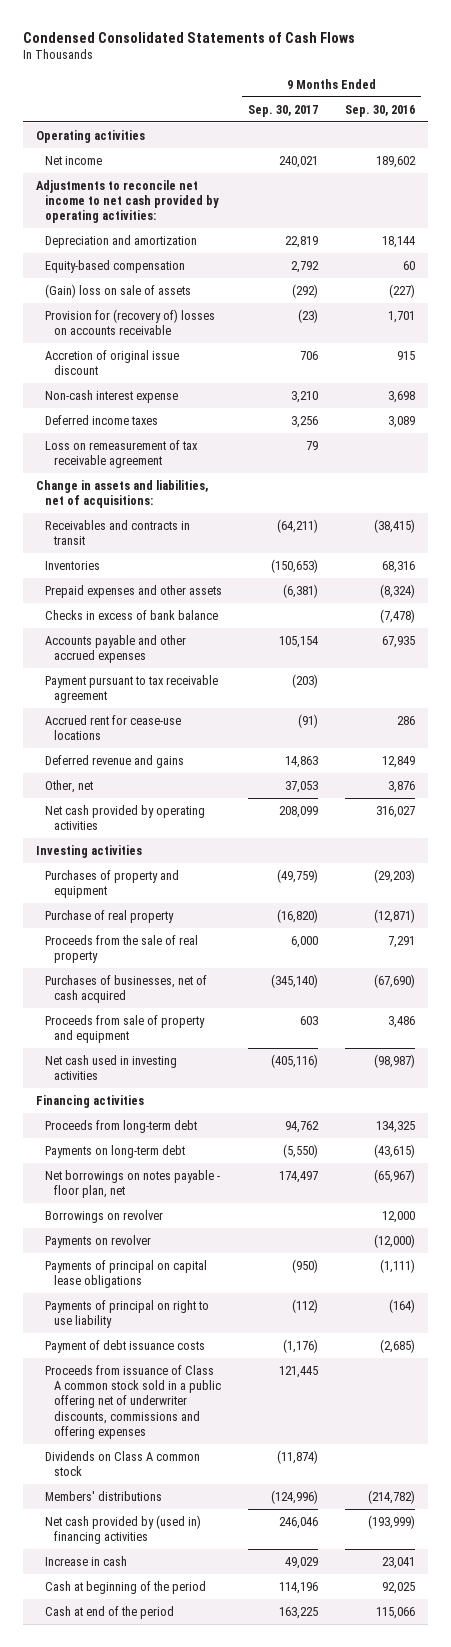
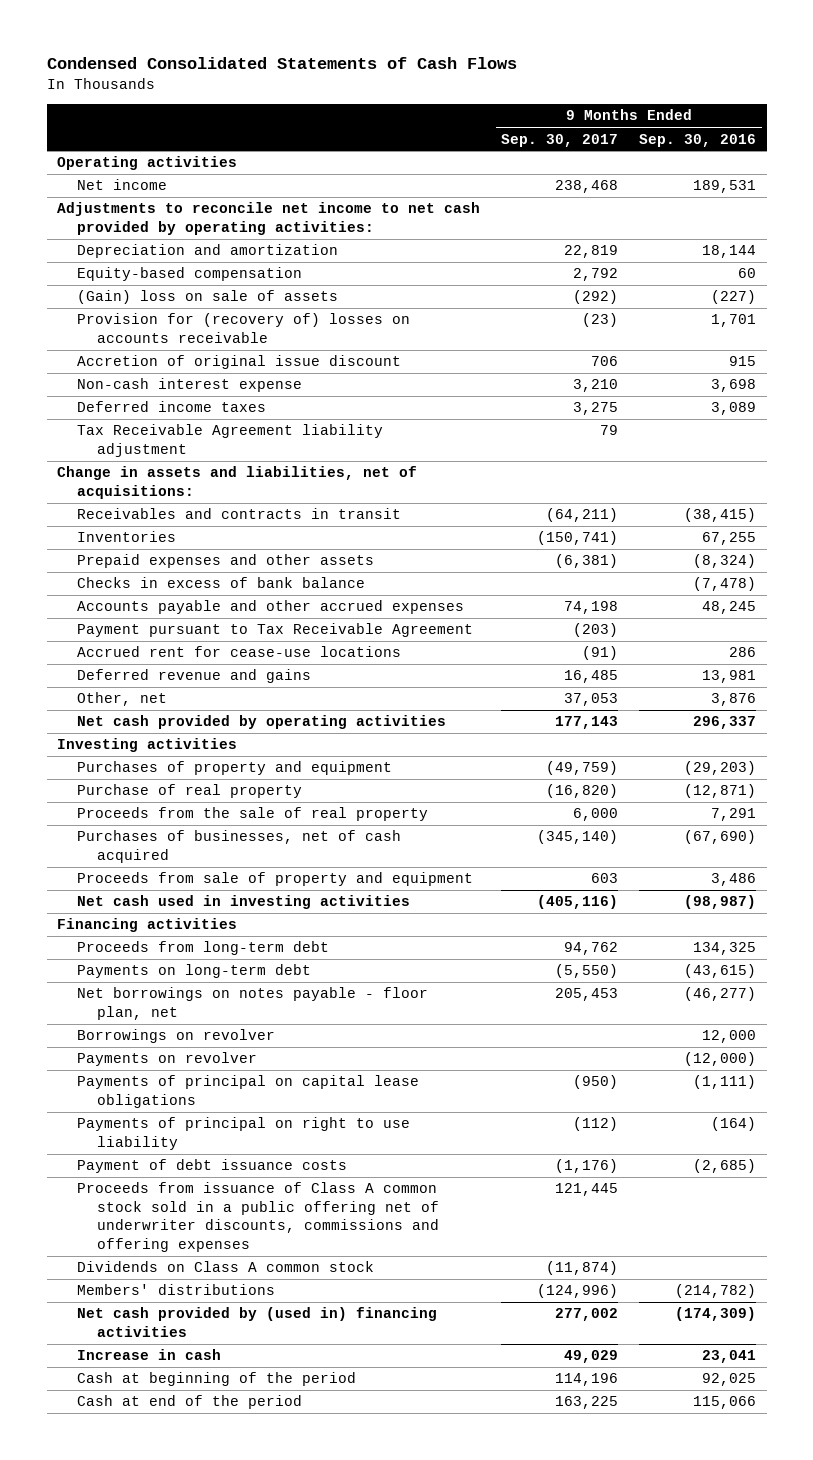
[279,155,319,168] 240,021 -> [555,180,619,194] 238,468
[375,155,416,168] 189,602 -> [693,180,757,194] 189,531
[45,439,199,469] Loss on remeasurement of tax receivable agreement -> none
[291,415,319,428] 3,256 -> [573,402,619,416] 3,275
none -> [77,424,384,457] Tax Receivable Agreement liability adjustment
[271,558,319,573] (150,653) -> [537,531,619,546] (150,741)
[381,560,415,573] 68,316 -> [702,532,757,546] 67,255
[279,635,319,648] 105,154 -> [564,601,619,615] 74,198
[381,635,415,648] 67,935 -> [702,601,757,615] 48,245
[45,674,219,704] Payment pursuant to tax receivable agreement -> [77,623,474,638] Payment pursuant to Tax Receivable Agreement
[285,755,319,768] 14,863 -> [564,670,619,684] 16,485
[381,755,415,768] 12,849 -> [702,670,757,684] 13,981
[279,805,319,818] 208,099 -> [555,716,619,730] 177,143
[375,805,415,818] 316,027 -> [693,716,757,730] 296,337
[279,1170,319,1183] 174,497 -> [555,988,619,1002] 205,453
[373,1168,415,1183] (65,967) -> [684,987,757,1002] (46,277)
[279,1516,319,1529] 246,046 -> [555,1308,619,1322] 277,002
[367,1514,415,1529] (193,999) -> [675,1307,757,1322] (174,309)

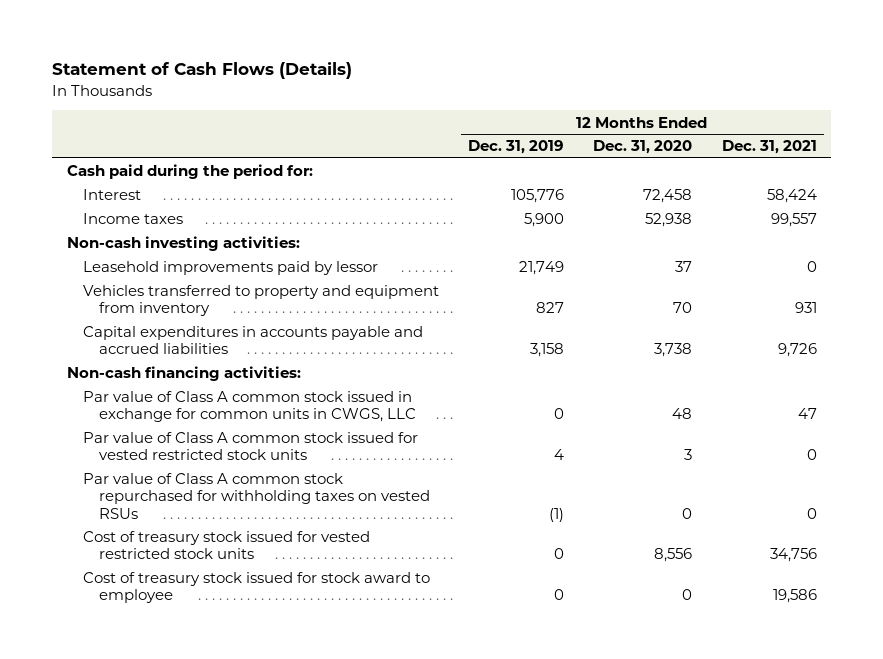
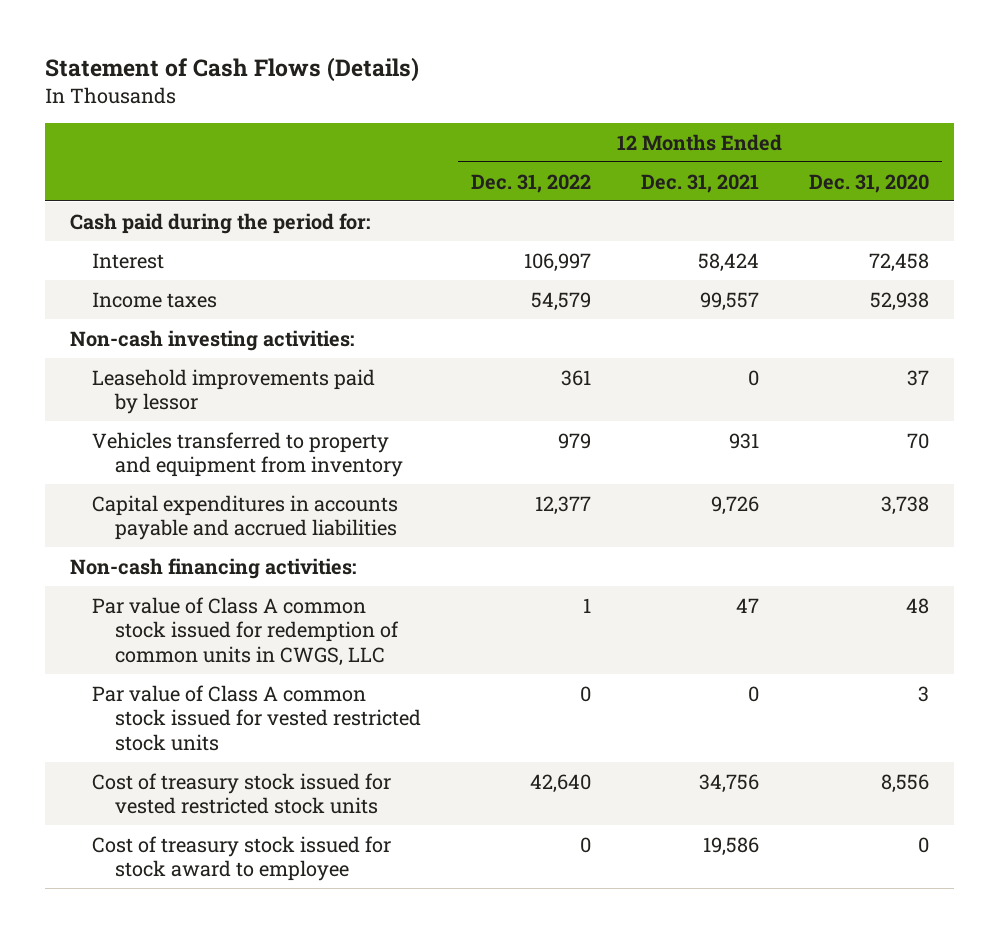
[468,140,565,155] Dec. 31, 2019 -> none
none -> [470,173,591,193] Dec. 31, 2022
[82,391,416,423] Par value of Class A common stock issued in exchange for common units in CWGS, LLC -> [92,596,399,666] Par value of Class A common stock issued for redemption of common units in CWGS, LLC
[82,473,430,519] Par value of Class A common stock repurchased for withholding taxes on vested RSUs -> none

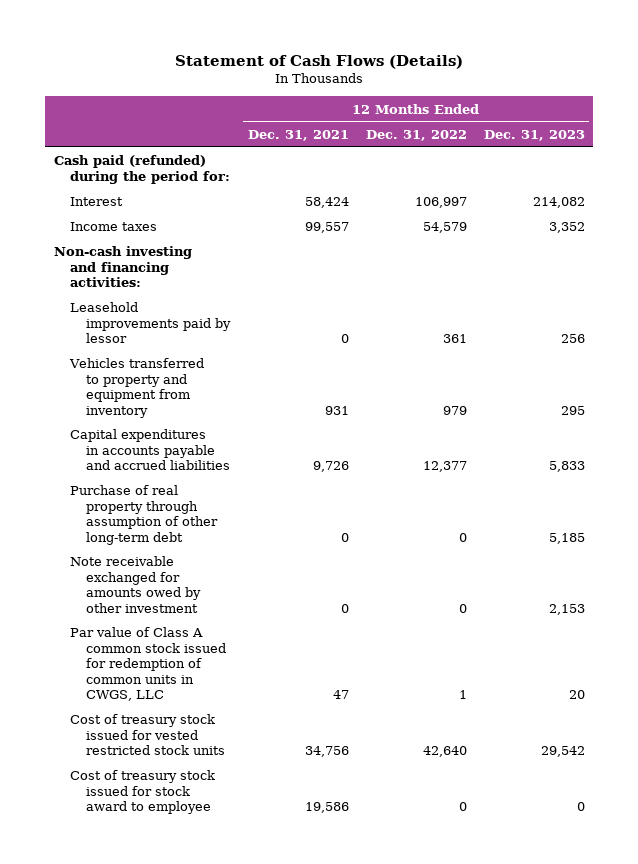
[809,173,930,193] Dec. 31, 2020 -> none
none -> [483,129,585,141] Dec. 31, 2023
[69,212,370,234] Cash paid during the period for: -> [53,155,231,184] Cash paid (refunded) during the period for:
[69,329,354,351] Non-cash investing activities: -> [53,246,192,288] Non-cash investing and financing activities:
[69,557,356,579] Non-cash financing activities: -> none
none -> [70,485,219,545] Purchase of real property through assumption of other long-term debt
none -> [70,556,202,613] Note receivable exchanged for amounts owed by other investment
[92,684,421,751] Par value of Class A common stock issued for vested restricted stock units -> none

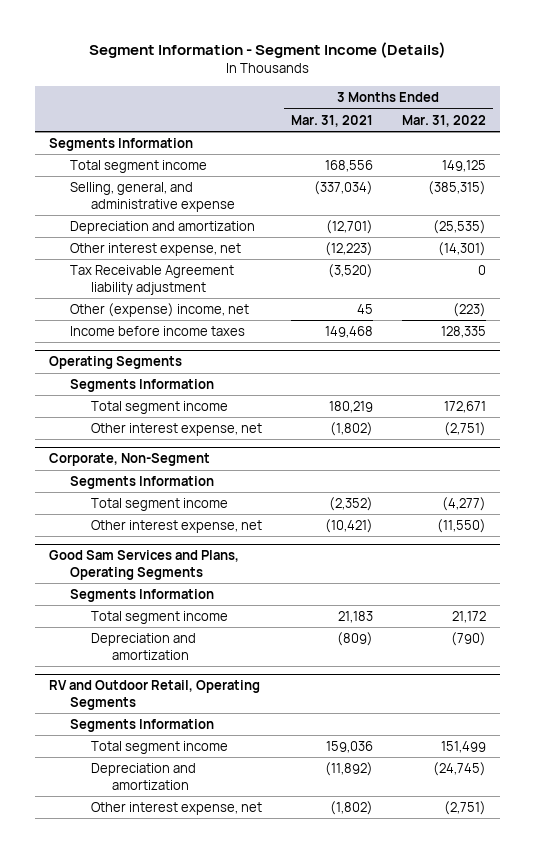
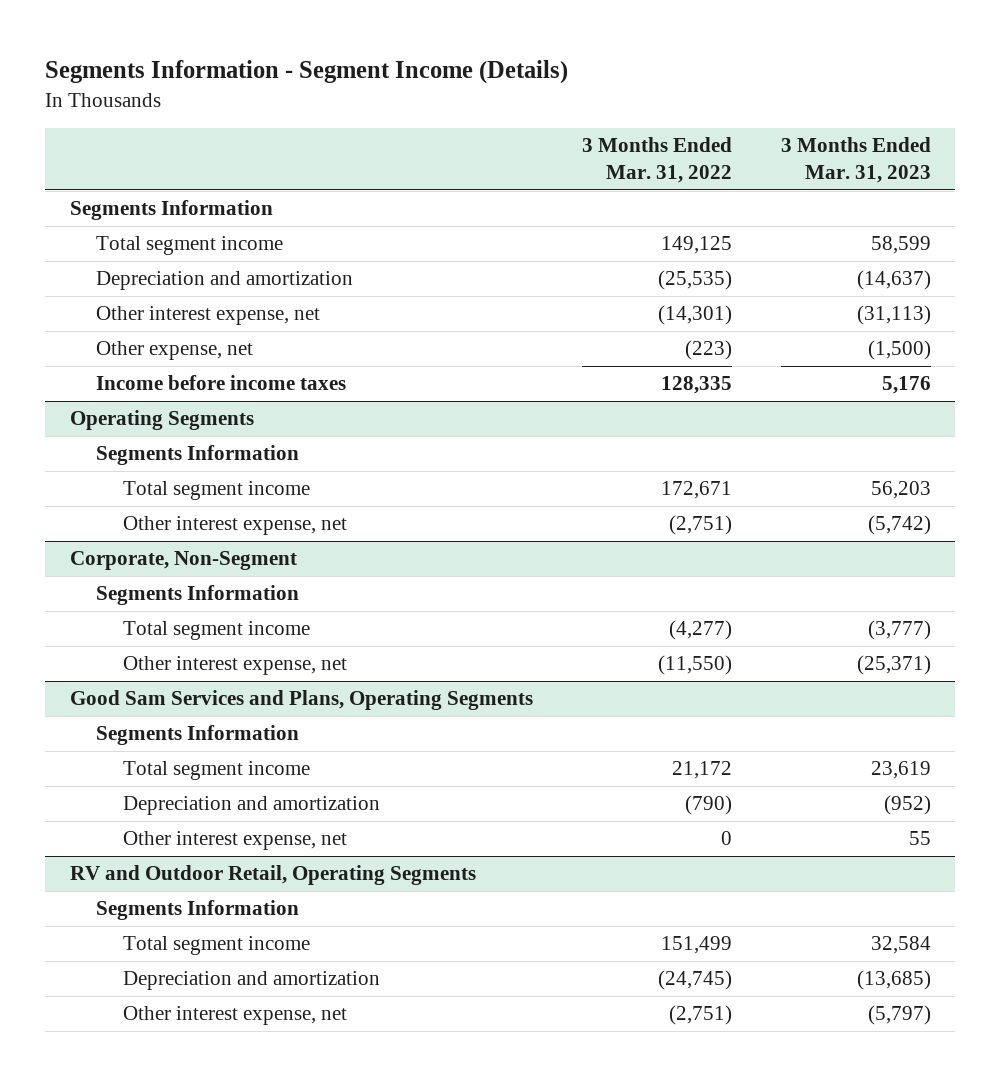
[88,42,446,59] Segment Information - Segment Income (Details) -> [45,59,569,84] Segments Information - Segment Income (Details)
[290,114,373,127] Mar. 31, 2021 -> none
none -> [780,137,931,183] 3 Months Ended Mar. 31, 2023
[70,181,235,212] Selling, general, and administrative expense -> none
[70,264,235,295] Tax Receivable Agreement liability adjustment -> none
[70,302,250,317] Other (expense) income, net -> [96,341,254,361] Other expense, net
none -> [122,831,347,851] Other interest expense, net

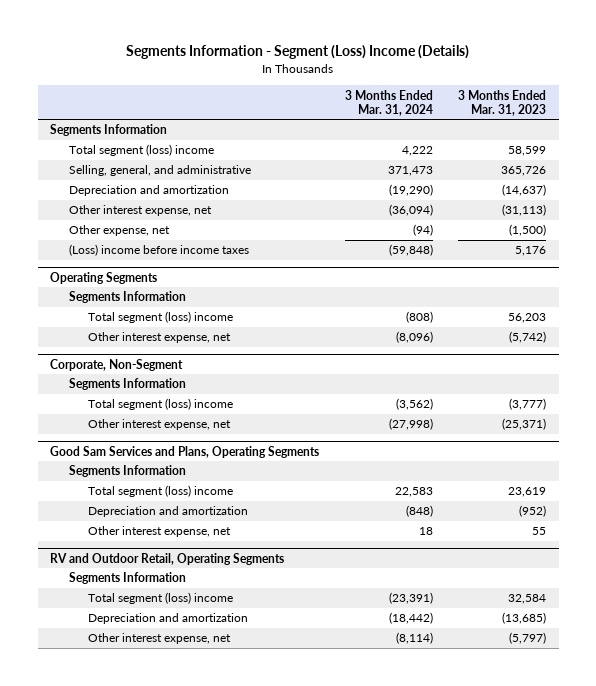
[45,59,569,84] Segments Information - Segment Income (Details) -> [126,45,470,60] Segments Information - Segment (Loss) Income (Details)
[581,137,732,183] 3 Months Ended Mar. 31, 2022 -> none
none -> [344,89,433,116] 3 Months Ended Mar. 31, 2024
[96,236,284,256] Total segment income -> [69,144,215,157] Total segment (loss) income
none -> [69,165,252,177] Selling, general, and administrative
[96,375,347,391] Income before income taxes -> [69,244,250,257] (Loss) income before income taxes
[122,481,310,501] Total segment income -> [87,311,233,324] Total segment (loss) income
[122,621,310,641] Total segment income -> [87,398,233,411] Total segment (loss) income
[122,761,310,781] Total segment income -> [87,485,233,498] Total segment (loss) income
[122,936,310,956] Total segment income -> [87,592,233,605] Total segment (loss) income

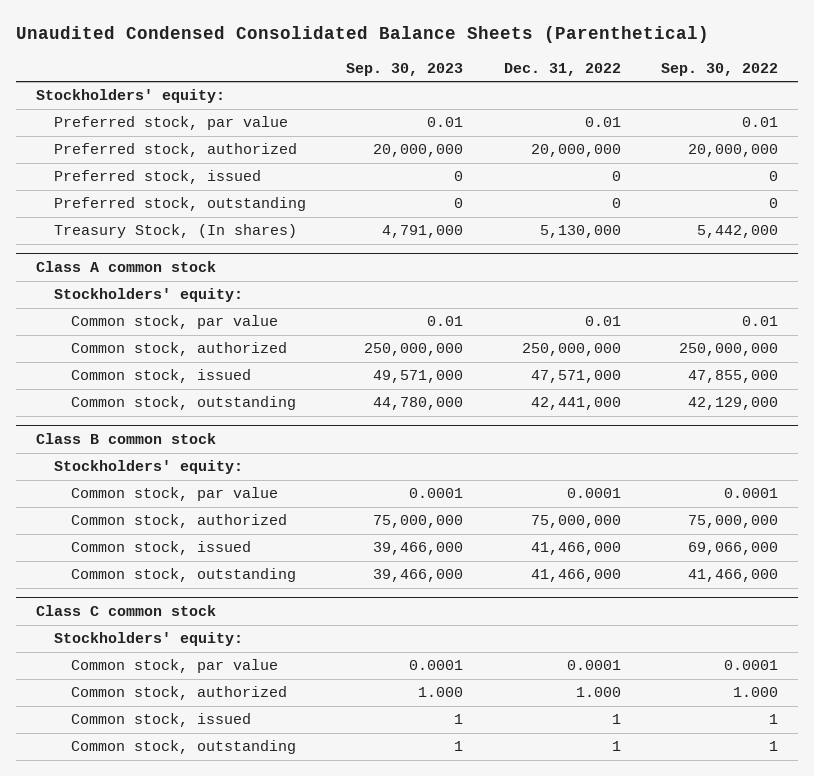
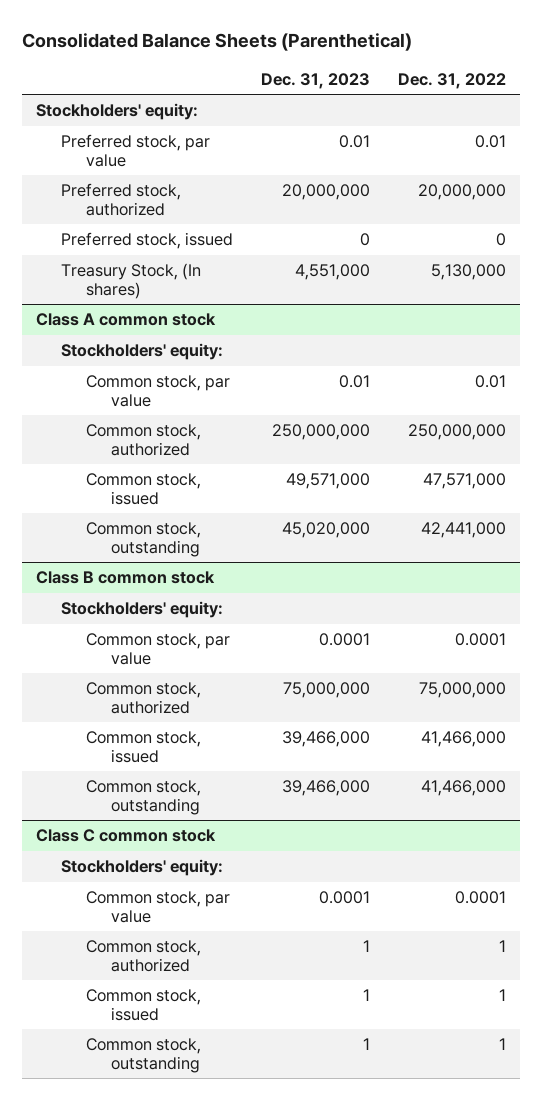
[15,26,709,44] Unaudited Condensed Consolidated Balance Sheets (Parenthetical) -> [21,33,412,52] Consolidated Balance Sheets (Parenthetical)
[346,62,464,76] Sep. 30, 2023 -> none
[661,62,779,76] Sep. 30, 2022 -> none
none -> [261,72,371,89] Dec. 31, 2023
[53,197,306,212] Preferred stock, outstanding -> none
[575,687,621,698] 1.000 -> [499,940,507,953] 1

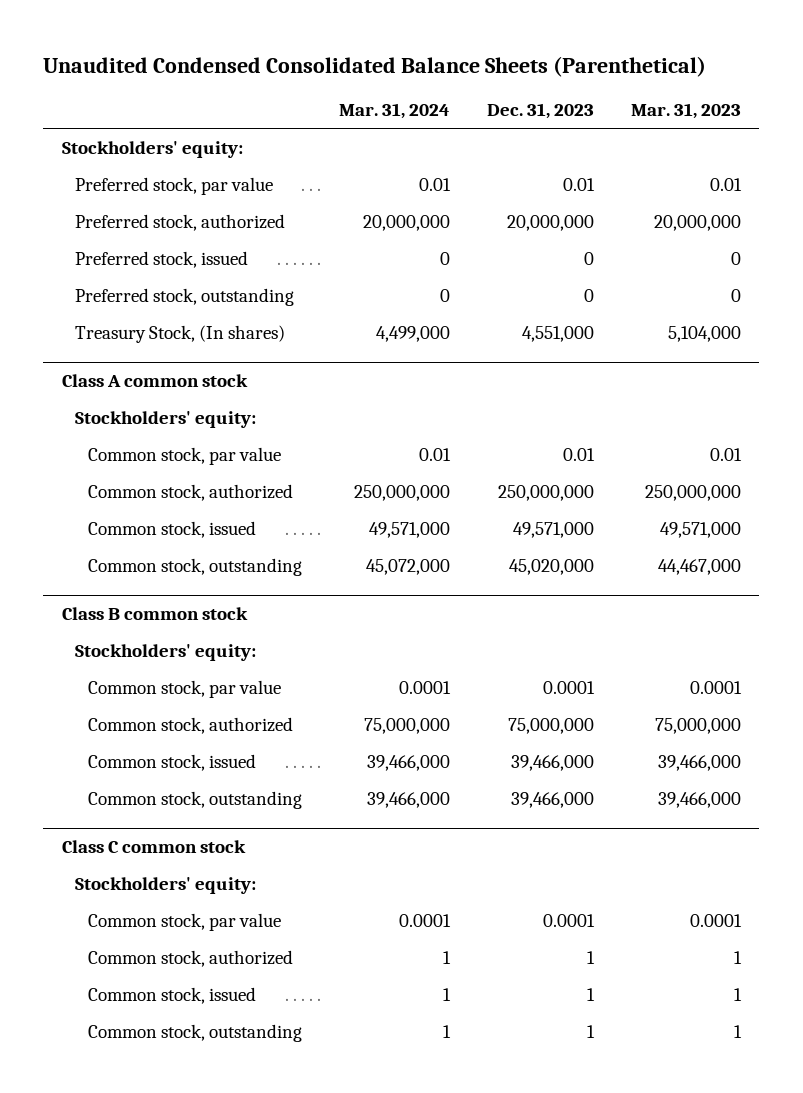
[21,33,412,52] Consolidated Balance Sheets (Parenthetical) -> [43,55,707,77] Unaudited Condensed Consolidated Balance Sheets (Parenthetical)
[398,72,507,89] Dec. 31, 2022 -> none
none -> [339,103,451,120] Mar. 31, 2024
none -> [630,103,741,120] Mar. 31, 2023
none -> [74,287,294,306] Preferred stock, outstanding

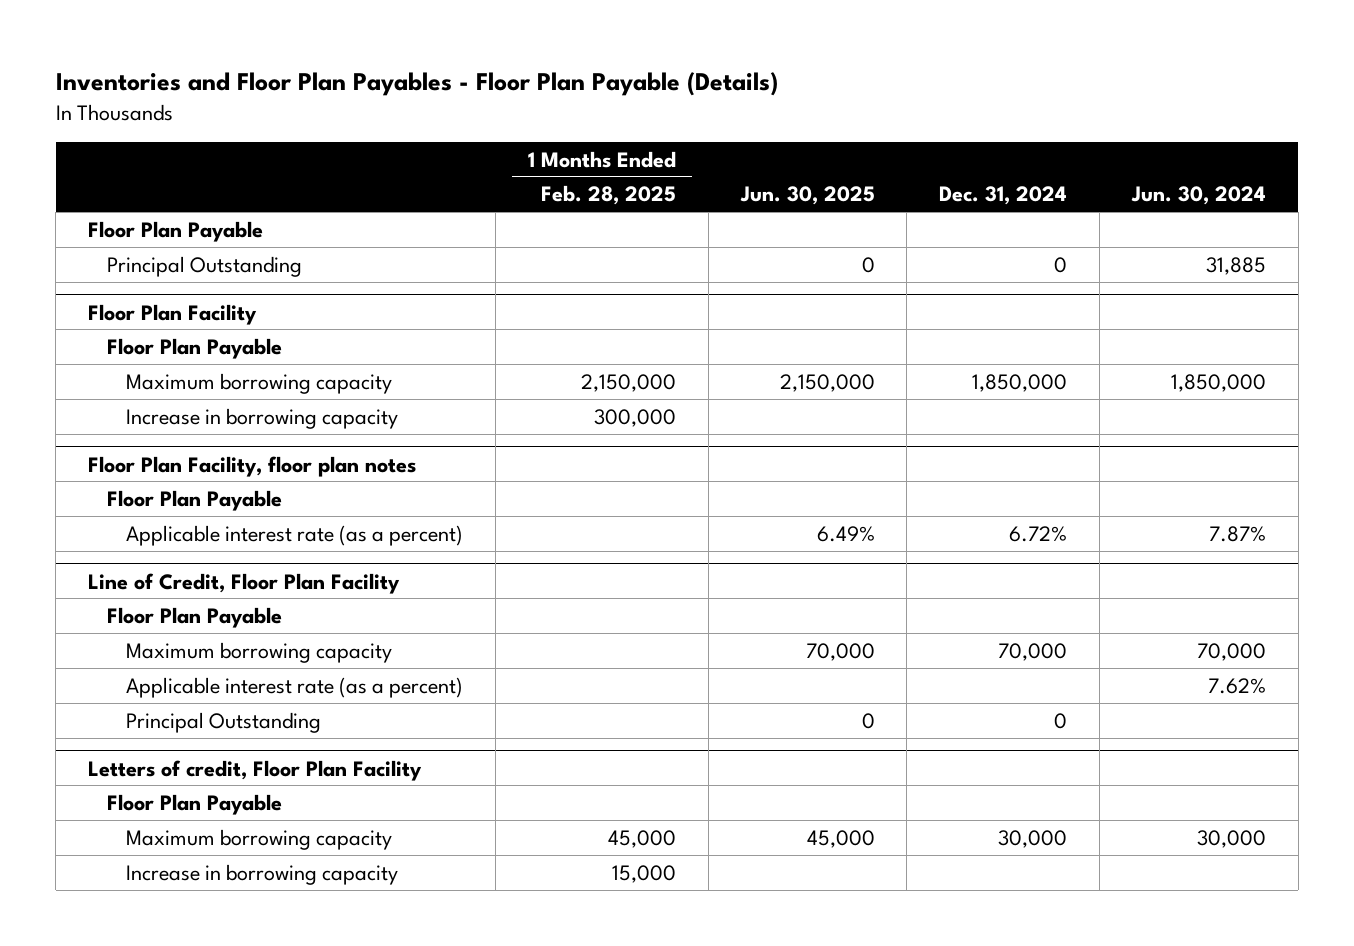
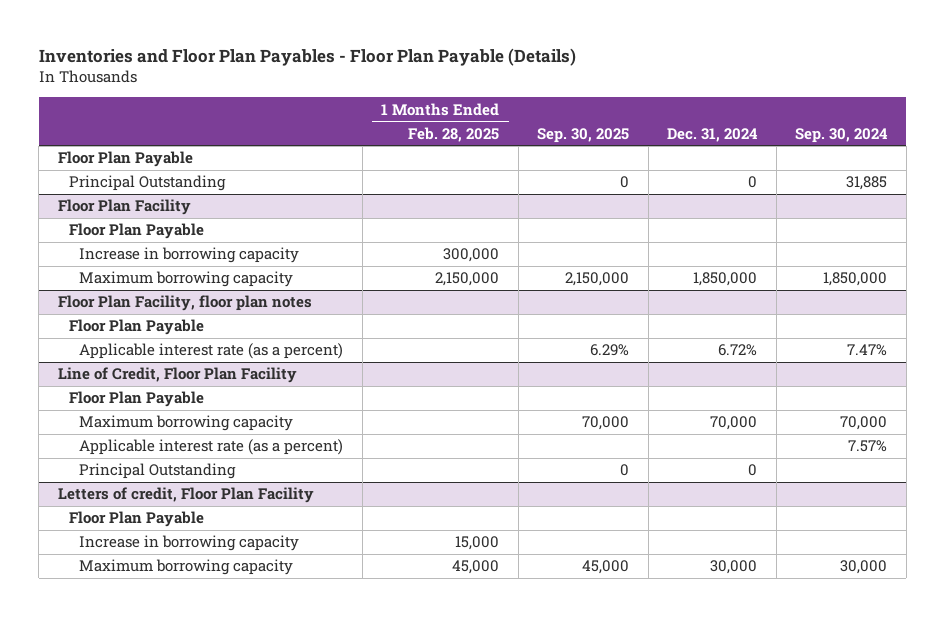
[739,186,875,206] Jun. 30, 2025 -> none
[1131,186,1267,206] Jun. 30, 2024 -> none
none -> [537,127,630,143] Sep. 30, 2025
none -> [795,127,889,143] Sep. 30, 2024
[126,372,393,394] Maximum borrowing capacity -> [79,271,294,288] Maximum borrowing capacity
[126,828,393,850] Maximum borrowing capacity -> [79,559,294,576] Maximum borrowing capacity

